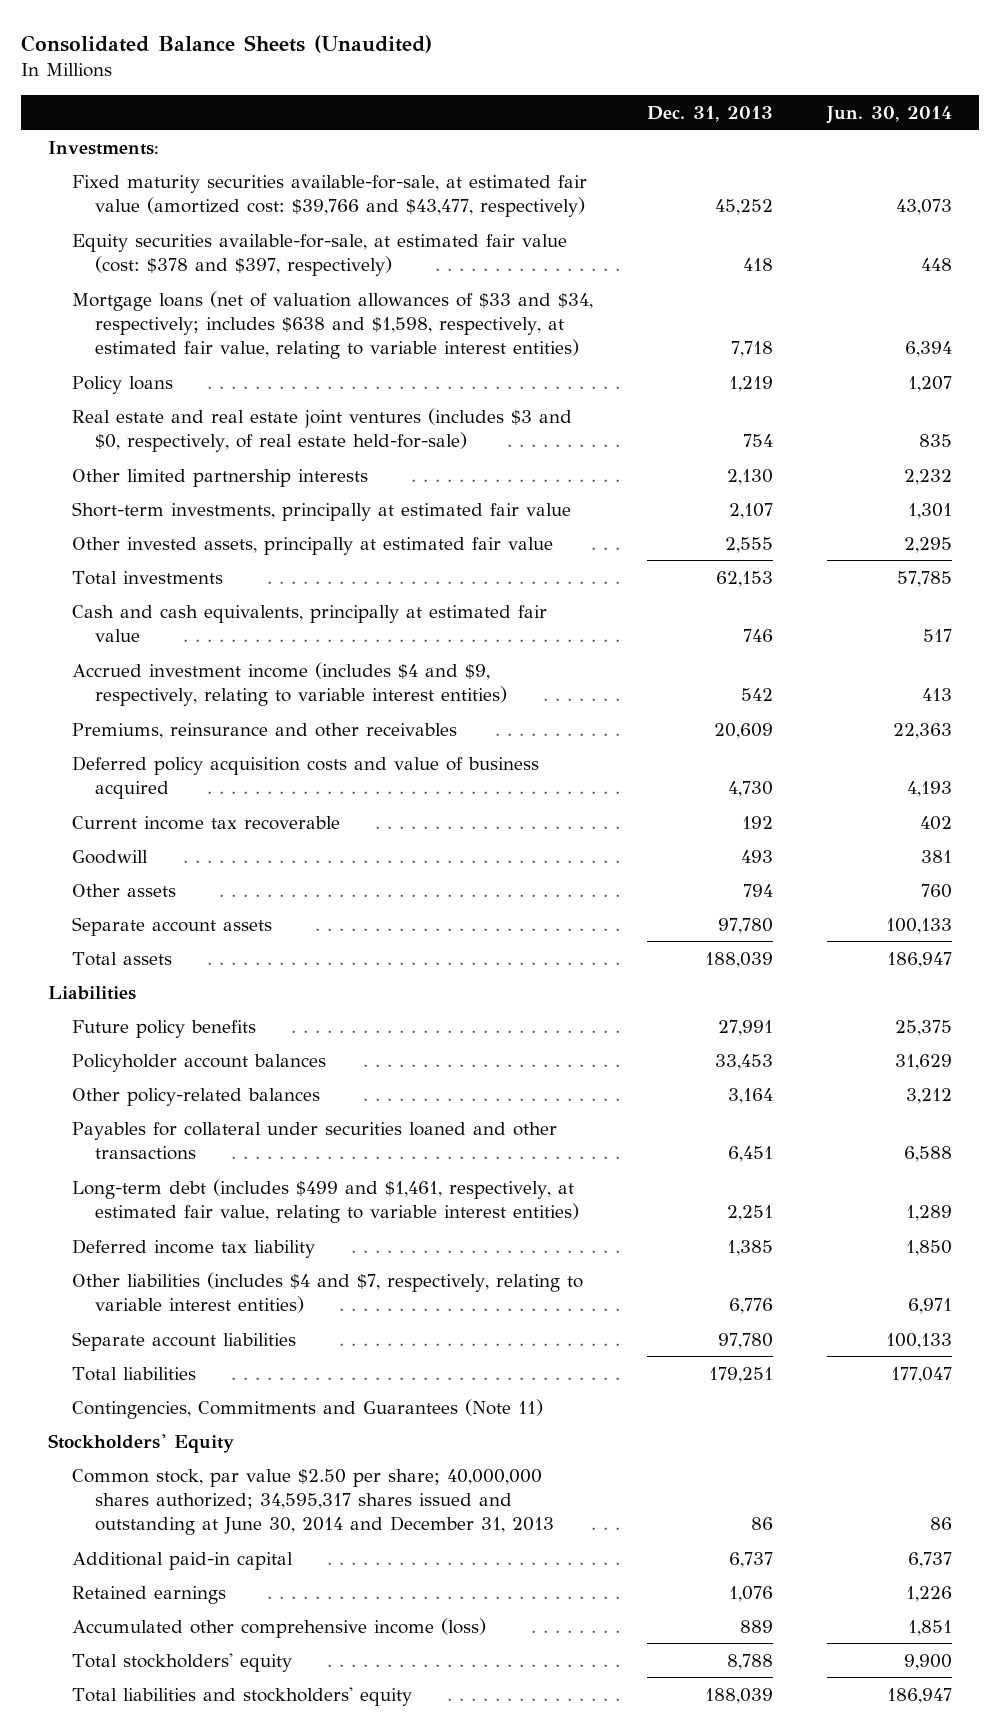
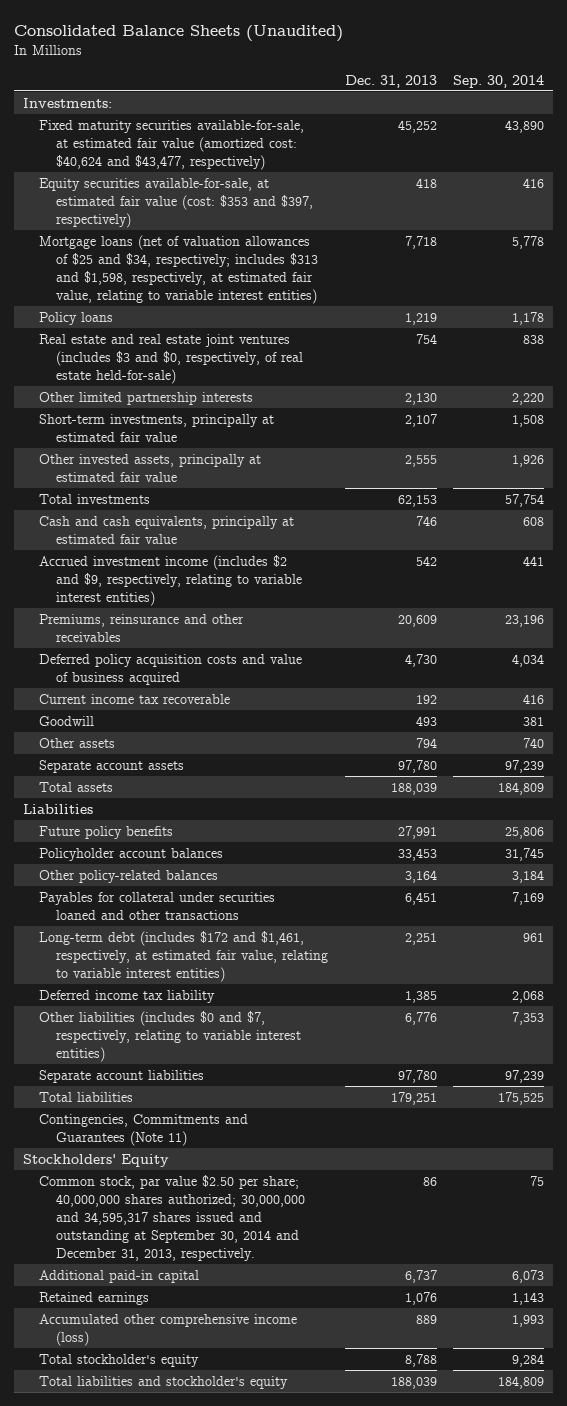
[825,105,952,124] Jun. 30, 2014 -> none
none -> [453,74,545,88] Sep. 30, 2014
[71,174,587,217] Fixed maturity securities available-for-sale, at estimated fair value (amortized cost: $39,766 and $43,477, respectively) -> [39,119,305,170] Fixed maturity securities available-for-sale, at estimated fair value (amortized cost: $40,624 and $43,477, respectively)
[71,233,567,276] Equity securities available-for-sale, at estimated fair value (cost: $378 and $397, respectively) -> [39,177,313,228] Equity securities available-for-sale, at estimated fair value (cost: $353 and $397, respectively)
[71,290,593,360] Mortgage loans (net of valuation allowances of $33 and $34, respectively; includes $638 and $1,598, respectively, at estimated fair value, relating to variable interest entities) -> [39,234,318,304] Mortgage loans (net of valuation allowances of $25 and $34, respectively; includes $313 and $1,598, respectively, at estimated fair value, relating to variable interest entities)
[71,661,507,706] Accrued investment income (includes $4 and $9, respectively, relating to variable interest entities) -> [39,554,302,606] Accrued investment income (includes $2 and $9, respectively, relating to variable interest entities)
[71,1178,579,1223] Long-term debt (includes $499 and $1,461, respectively, at estimated fair value, relating to variable interest entities) -> [39,930,328,982] Long-term debt (includes $172 and $1,461, respectively, at estimated fair value, relating to variable interest entities)
[71,1271,583,1313] Other liabilities (includes $4 and $7, respectively, relating to variable interest entities) -> [39,1010,301,1062] Other liabilities (includes $0 and $7, respectively, relating to variable interest entities)
[71,1468,554,1536] Common stock, par value $2.50 per share; 40,000,000 shares authorized; 34,595,317 shares issued and outstanding at June 30, 2014 and December 31, 2013 -> [39,1174,305,1261] Common stock, par value $2.50 per share; 40,000,000 shares authorized; 30,000,000 and 34,595,317 shares issued and outstanding at September 30, 2014 and December 31, 2013, respectively.
[71,1652,292,1672] Total stockholders' equity -> [39,1353,200,1367] Total stockholder's equity
[71,1686,412,1706] Total liabilities and stockholders' equity -> [39,1375,289,1389] Total liabilities and stockholder's equity

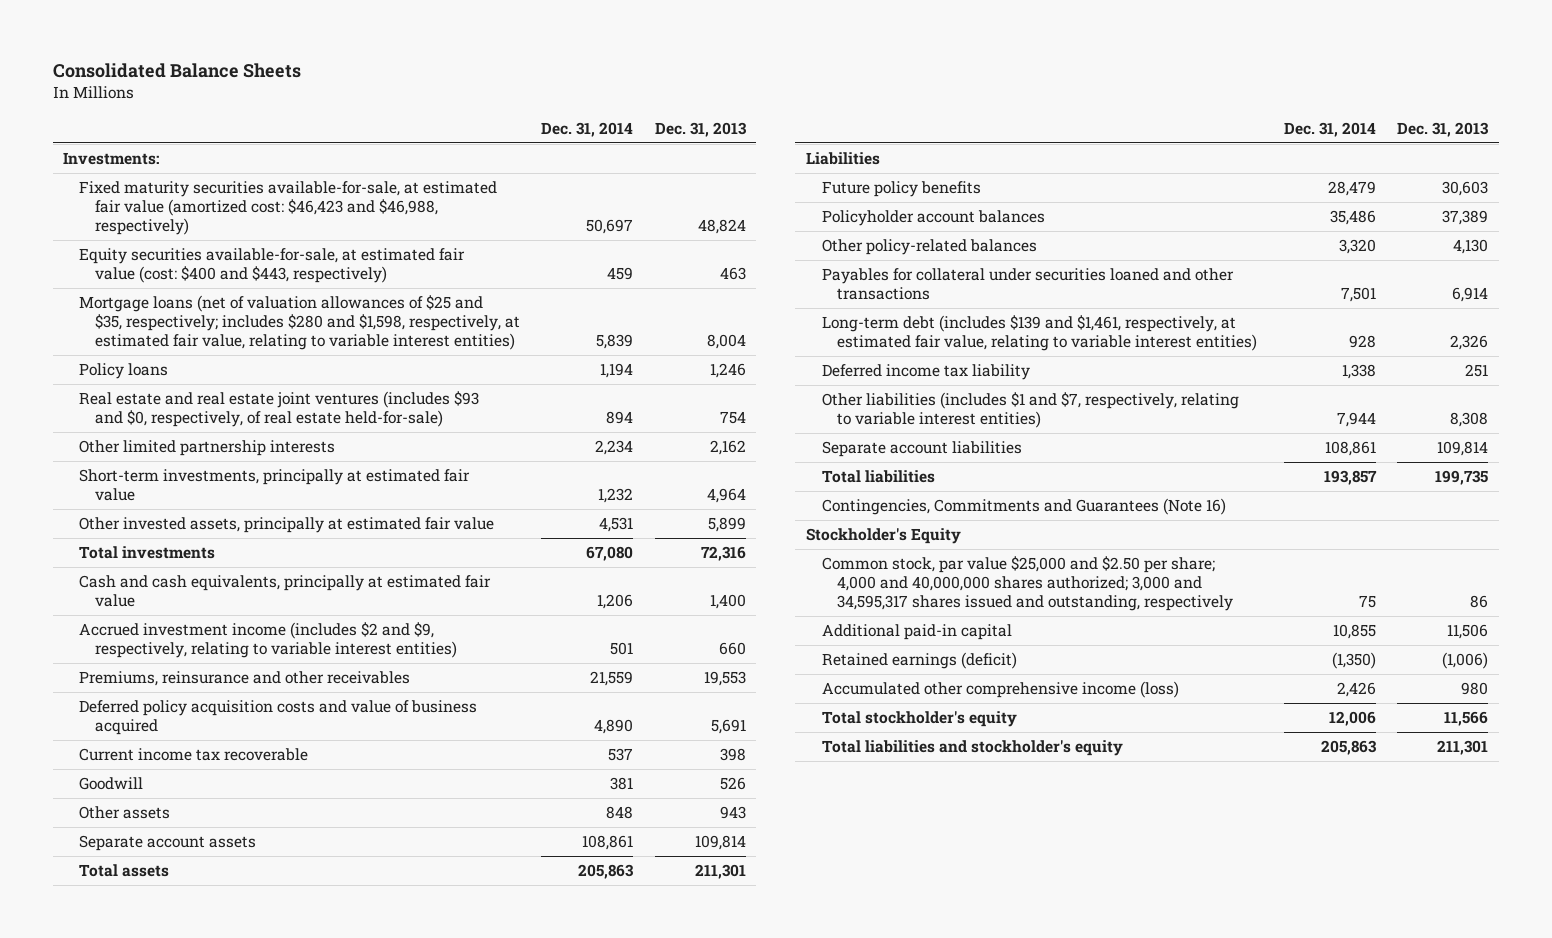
[14,25,344,43] Consolidated Balance Sheets (Unaudited) -> [52,63,301,79] Consolidated Balance Sheets
[453,74,545,88] Sep. 30, 2014 -> none
none -> [541,122,634,138] Dec. 31, 2014
[39,119,305,170] Fixed maturity securities available-for-sale, at estimated fair value (amortized cost: $40,624 and $43,477, respectively) -> [79,181,498,236] Fixed maturity securities available-for-sale, at estimated fair value (amortized cost: $46,423 and $46,988, respectively)
[397,119,437,133] 45,252 -> [697,219,746,235] 48,824
[39,177,313,228] Equity securities available-for-sale, at estimated fair value (cost: $353 and $397, respectively) -> [79,248,466,284] Equity securities available-for-sale, at estimated fair value (cost: $400 and $443, respectively)
[415,177,437,188] 418 -> [719,267,746,281] 463
[39,234,318,304] Mortgage loans (net of valuation allowances of $25 and $34, respectively; includes $313 and $1,598, respectively, at estimated fair value, relating to variable interest entities) -> [79,295,520,351] Mortgage loans (net of valuation allowances of $25 and $35, respectively; includes $280 and $1,598, respectively, at estimated fair value, relating to variable interest entities)
[404,235,437,249] 7,718 -> [706,334,746,350] 8,004
[404,312,437,325] 1,219 -> [709,363,746,379] 1,246
[39,333,303,384] Real estate and real estate joint ventures (includes $3 and $0, respectively, of real estate held-for-sale) -> [79,391,480,428] Real estate and real estate joint ventures (includes $93 and $0, respectively, of real estate held-for-sale)
[404,392,437,405] 2,130 -> [709,440,746,456] 2,162
[404,413,437,427] 2,107 -> [706,488,746,504] 4,964
[404,454,437,467] 2,555 -> [707,517,746,533] 5,899
[397,494,437,507] 62,153 -> [700,546,746,562] 72,316
[415,515,437,526] 746 -> [709,594,746,610] 1,400
[415,555,437,566] 542 -> [718,642,746,656] 660
[397,614,437,627] 20,609 -> [703,671,746,687] 19,553
[404,653,437,667] 4,730 -> [710,719,746,735] 5,691
[415,694,437,704] 192 -> [719,748,746,762] 398
[415,715,437,726] 493 -> [719,777,746,791] 526
[415,737,437,748] 794 -> [719,806,746,820] 943
[397,759,437,773] 97,780 -> [694,835,746,851] 109,814
[390,782,437,795] 188,039 -> [694,864,746,880] 211,301
[397,825,437,839] 27,991 -> [1442,181,1489,197] 30,603
[397,847,437,861] 33,453 -> [1442,210,1489,226] 37,389
[404,869,437,883] 3,164 -> [1453,239,1489,255] 4,130
[404,891,437,905] 6,451 -> [1452,287,1489,303] 6,914
[39,930,328,982] Long-term debt (includes $172 and $1,461, respectively, at estimated fair value, relating to variable interest entities) -> [821,315,1258,352] Long-term debt (includes $139 and $1,461, respectively, at estimated fair value, relating to variable interest entities)
[404,932,437,945] 2,251 -> [1450,335,1489,351] 2,326
[404,990,437,1003] 1,385 -> [1465,364,1489,378] 251
[39,1010,301,1062] Other liabilities (includes $0 and $7, respectively, relating to variable interest entities) -> [821,392,1239,429] Other liabilities (includes $1 and $7, respectively, relating to variable interest entities)
[404,1011,437,1025] 6,776 -> [1450,412,1489,428] 8,308
[397,1069,437,1083] 97,780 -> [1437,441,1489,457] 109,814
[390,1091,437,1105] 179,251 -> [1435,470,1489,486] 199,735
[39,1113,249,1146] Contingencies, Commitments and Guarantees (Note 11) -> [821,498,1226,516] Contingencies, Commitments and Guarantees (Note 16)
[22,1153,169,1167] Stockholders' Equity -> [806,528,962,545] Stockholder's Equity
[39,1174,305,1261] Common stock, par value $2.50 per share; 40,000,000 shares authorized; 30,000,000 and 34,595,317 shares issued and outstanding at September 30, 2014 and December 31, 2013, respectively. -> [821,556,1234,612] Common stock, par value $25,000 and $2.50 per share; 4,000 and 40,000,000 shares authorized; 3,000 and 34,595,317 shares issued and outstanding, respectively
[404,1269,437,1283] 6,737 -> [1447,624,1489,640] 11,506
[39,1291,150,1305] Retained earnings -> [821,652,1017,670] Retained earnings (deficit)
[404,1291,437,1305] 1,076 -> [1442,652,1489,670] (1,006)
[415,1314,437,1324] 889 -> [1461,682,1489,696] 980
[404,1353,437,1367] 8,788 -> [1444,711,1489,727] 11,566
[390,1376,437,1389] 188,039 -> [1437,740,1489,756] 211,301

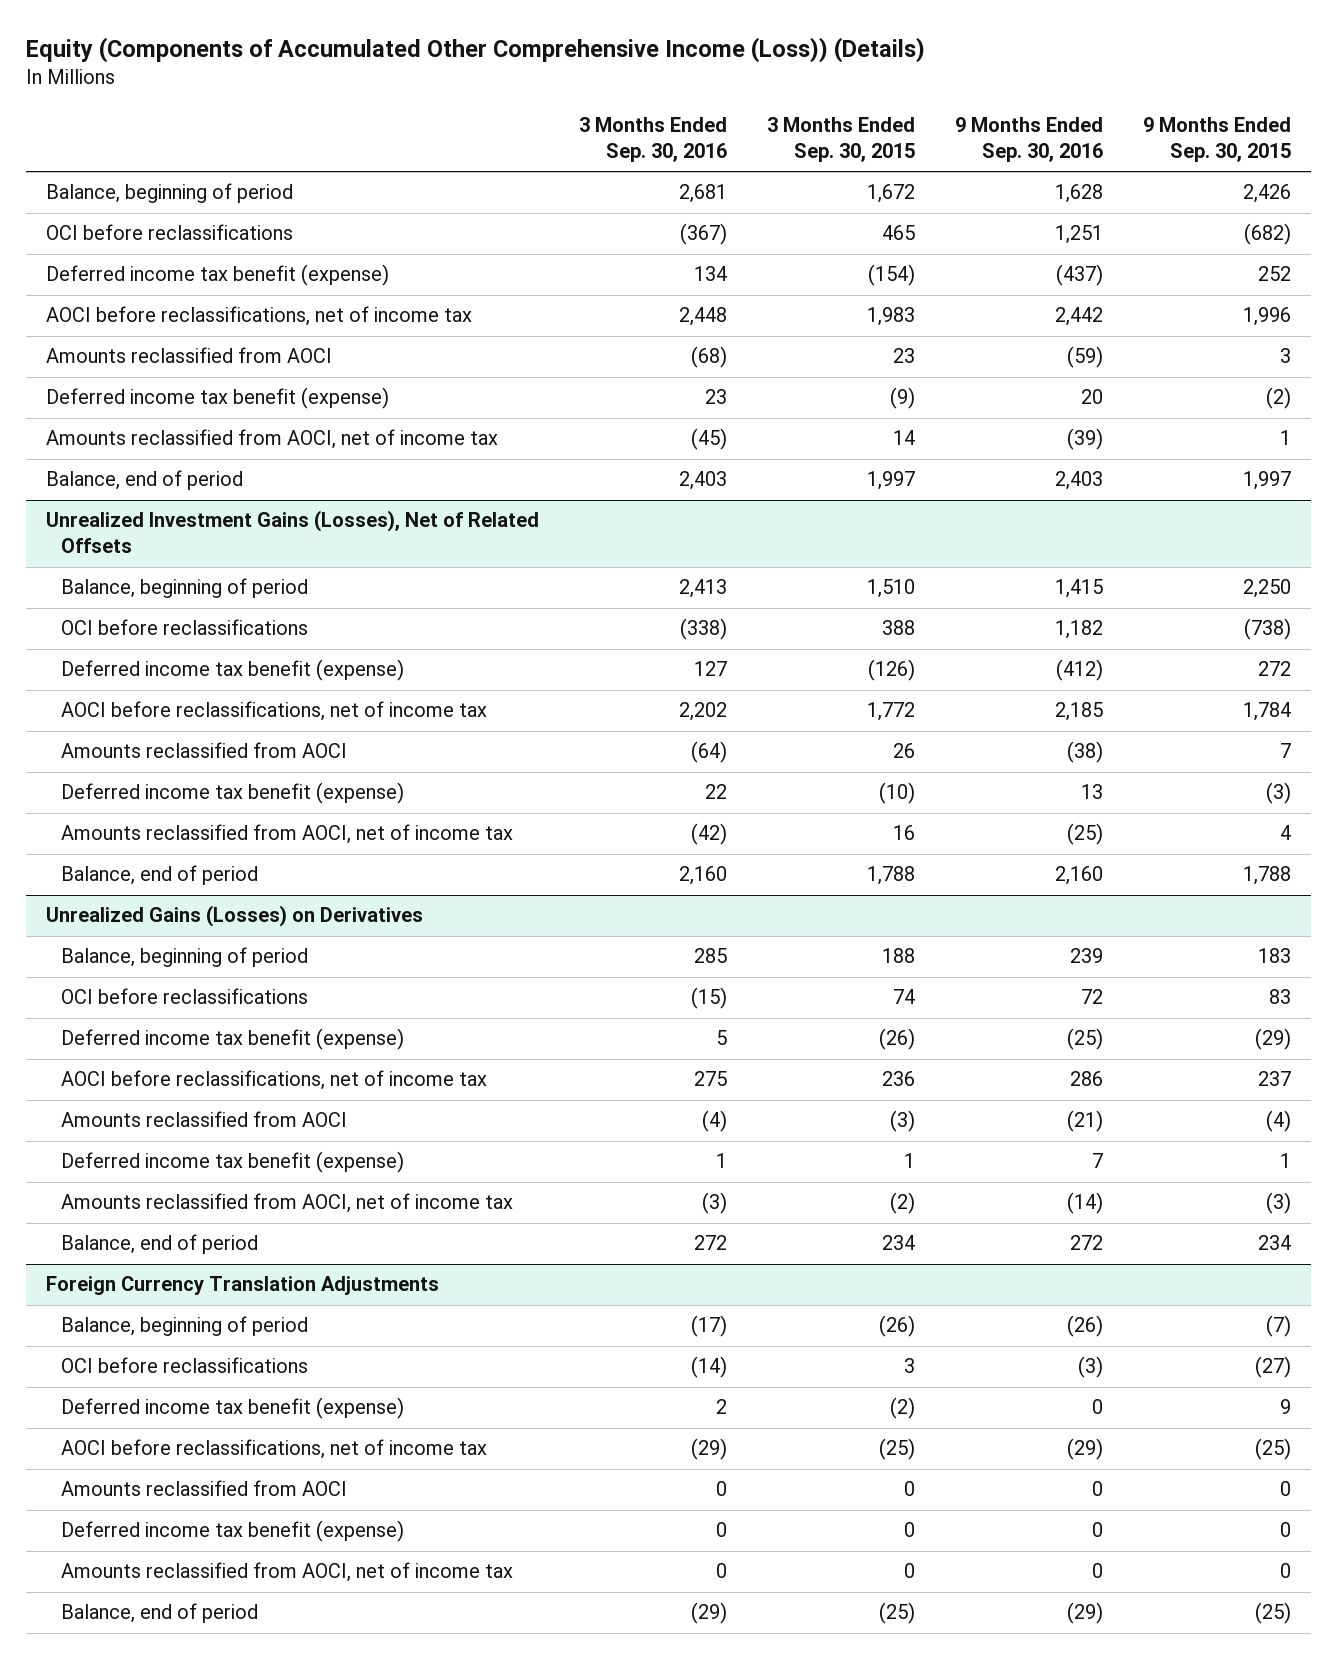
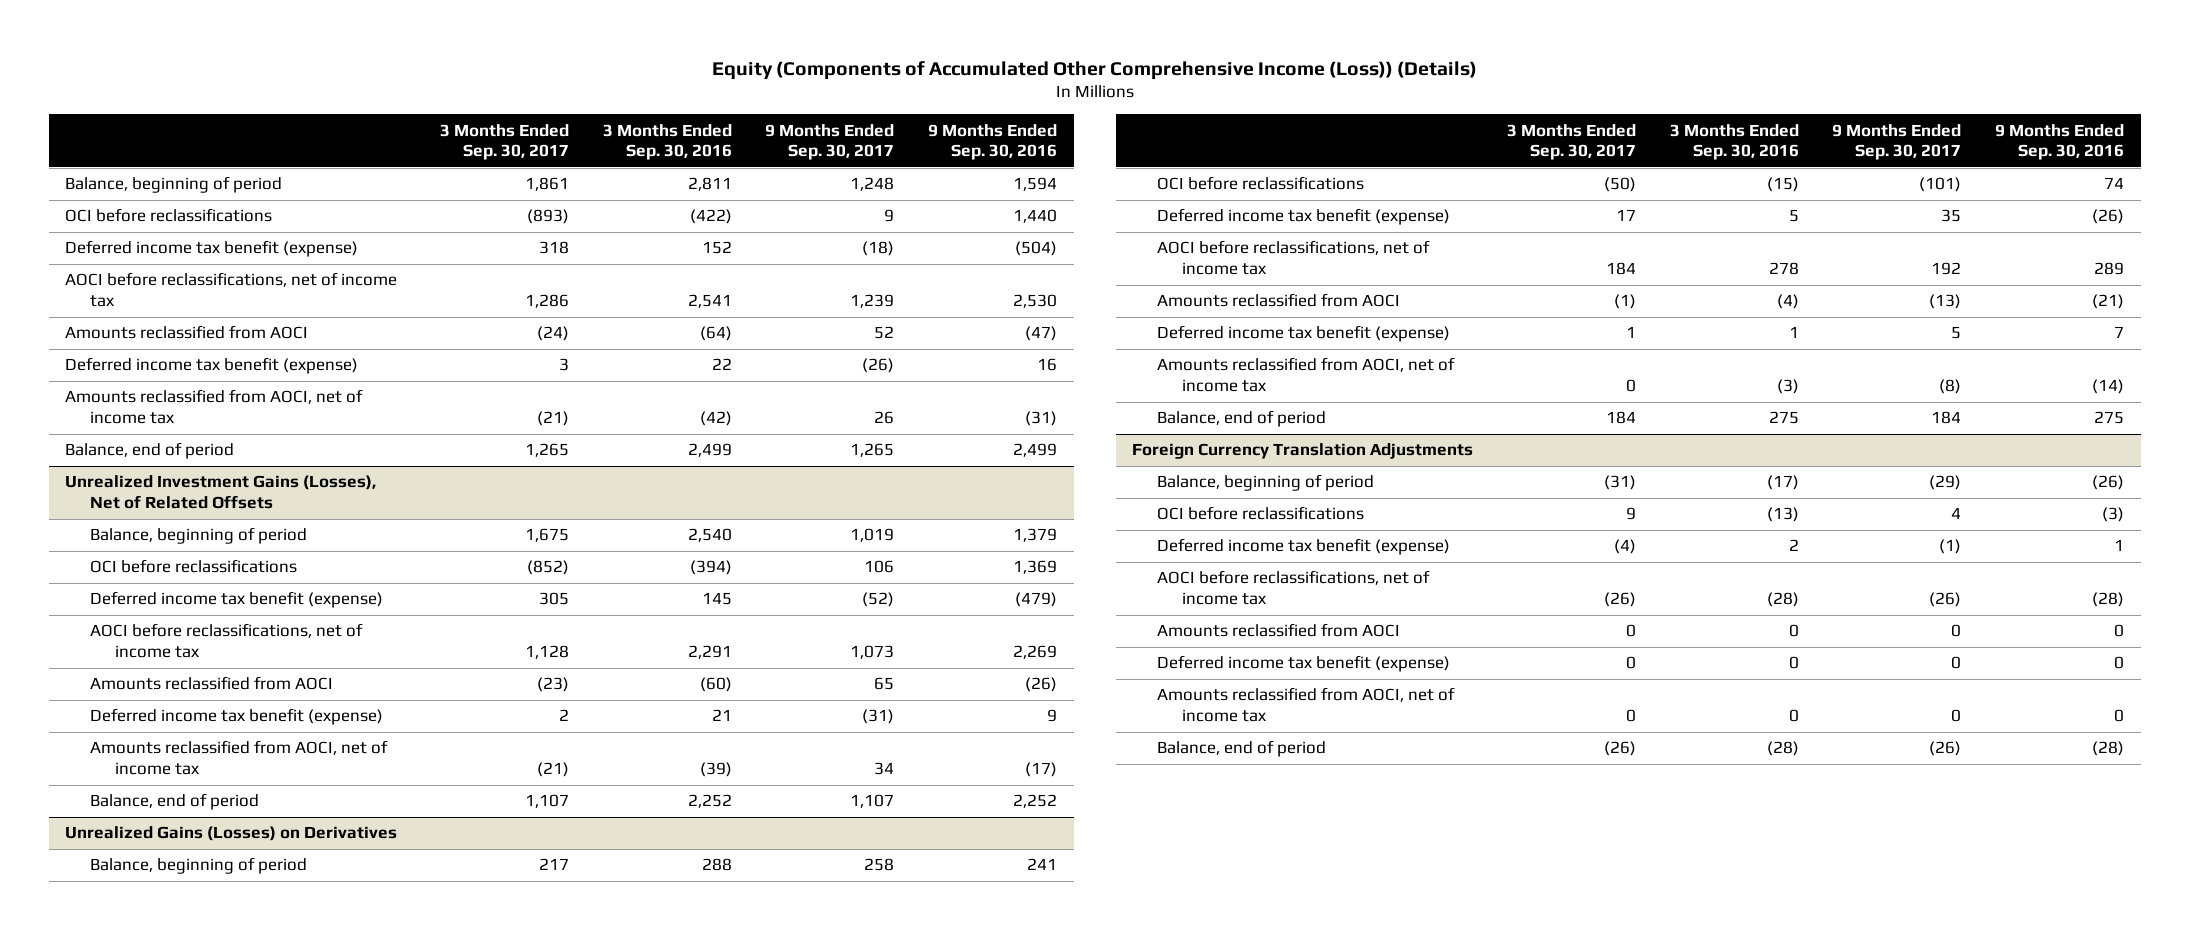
[766,117,915,163] 3 Months Ended Sep. 30, 2015 -> none
[1142,117,1291,163] 9 Months Ended Sep. 30, 2015 -> none
none -> [439,123,569,161] 3 Months Ended Sep. 30, 2017
none -> [765,123,895,161] 9 Months Ended Sep. 30, 2017
[678,184,727,204] 2,681 -> [687,177,732,192] 2,811
[1054,184,1103,204] 1,628 -> [1012,177,1057,192] 1,594
[679,223,727,246] (367) -> [689,209,732,225] (422)
[1054,225,1103,245] 1,251 -> [1012,209,1057,224] 1,440
[693,266,727,282] 134 -> [701,241,732,255] 152
[1055,264,1103,287] (437) -> [1014,241,1057,257] (504)
[678,307,727,327] 2,448 -> [687,294,732,309] 2,541
[1054,307,1103,327] 2,442 -> [1012,294,1057,309] 2,530
[690,346,727,369] (68) -> [699,326,732,342] (64)
[1066,346,1103,369] (59) -> [1024,326,1057,342] (47)
[704,389,727,405] 23 -> [711,358,732,371] 22
[1080,389,1103,405] 20 -> [1036,358,1057,372] 16
[690,428,727,451] (45) -> [699,411,732,427] (42)
[1066,428,1103,451] (39) -> [1024,411,1057,427] (31)
[678,471,727,491] 2,403 -> [687,443,732,458] 2,499
[1054,471,1103,491] 2,403 -> [1012,443,1057,458] 2,499
[678,579,727,599] 2,413 -> [687,528,732,543] 2,540
[1054,579,1103,599] 1,415 -> [1012,528,1057,543] 1,379
[679,618,727,641] (338) -> [689,560,732,576] (394)
[1054,620,1103,640] 1,182 -> [1012,560,1057,575] 1,369
[693,661,727,677] 127 -> [701,592,732,606] 145
[1055,659,1103,682] (412) -> [1014,592,1057,608] (479)
[678,702,727,722] 2,202 -> [687,645,732,660] 2,291
[1054,702,1103,722] 2,185 -> [1012,645,1057,660] 2,269
[690,741,727,764] (64) -> [699,677,732,693] (60)
[1066,741,1103,764] (38) -> [1024,677,1057,693] (26)
[704,784,727,800] 22 -> [711,709,732,722] 21
[1080,784,1103,800] 13 -> [1046,709,1057,723] 9
[690,823,727,846] (42) -> [699,762,732,778] (39)
[1066,823,1103,846] (25) -> [1024,762,1057,778] (17)
[678,866,727,886] 2,160 -> [687,794,732,809] 2,252
[1054,866,1103,886] 2,160 -> [1012,794,1057,809] 2,252
[693,948,727,964] 285 -> [701,858,732,872] 288
[1069,948,1103,964] 239 -> [1026,858,1057,871] 241
[1080,989,1103,1005] 72 -> [2103,177,2124,190] 74
[1066,1028,1103,1051] (25) -> [2091,209,2124,225] (26)
[693,1071,727,1087] 275 -> [1768,262,1799,276] 278
[1069,1071,1103,1087] 286 -> [2093,262,2124,276] 289
[693,1235,727,1251] 272 -> [1768,411,1799,425] 275
[1069,1235,1103,1251] 272 -> [2093,411,2124,425] 275
[690,1356,727,1379] (14) -> [1766,507,1799,523] (13)
[1091,1399,1103,1415] 0 -> [2113,539,2124,552] 1
[690,1438,727,1461] (29) -> [1766,592,1799,608] (28)
[1066,1438,1103,1461] (29) -> [2091,592,2124,608] (28)
[690,1602,727,1625] (29) -> [1766,741,1799,757] (28)
[1066,1602,1103,1625] (29) -> [2091,741,2124,757] (28)

